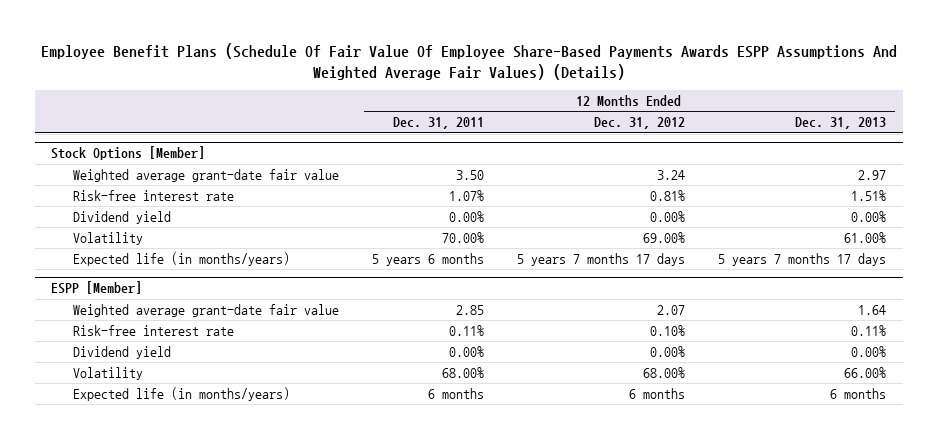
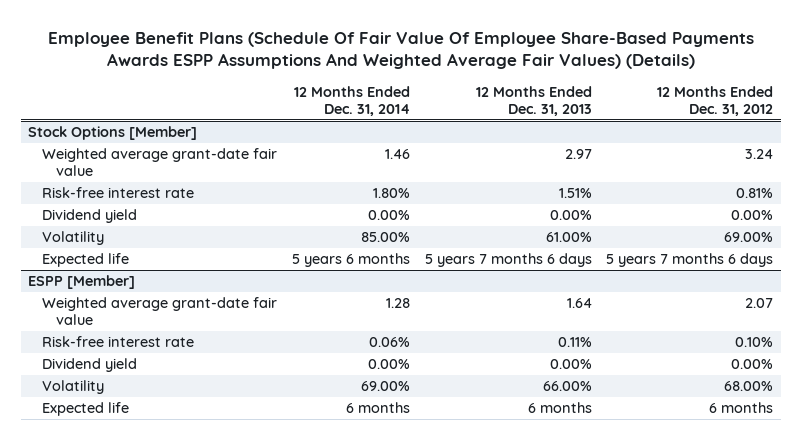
[392,117,484,130] Dec. 31, 2011 -> none
none -> [294,85,411,116] 12 Months Ended Dec. 31, 2014
[72,251,290,266] Expected life (in months/years) -> [42,253,130,268] Expected life
[517,252,686,266] 5 years 7 months 17 days -> [606,253,774,268] 5 years 7 months 6 days
[718,252,887,266] 5 years 7 months 17 days -> [424,253,592,268] 5 years 7 months 6 days
[72,386,290,401] Expected life (in months/years) -> [42,402,130,417] Expected life

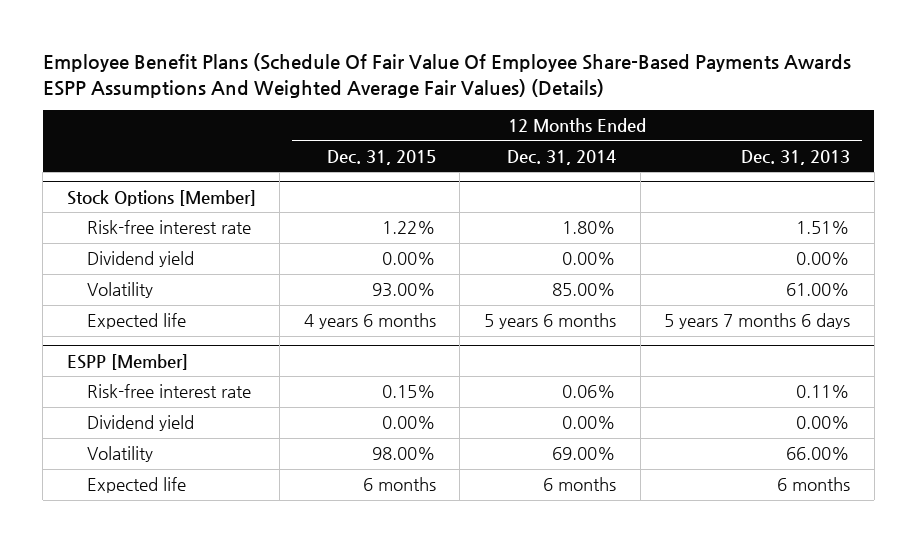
[657,85,774,116] 12 Months Ended Dec. 31, 2012 -> none
none -> [326,149,436,165] Dec. 31, 2015
[42,148,278,177] Weighted average grant-date fair value -> none
[42,297,278,326] Weighted average grant-date fair value -> none

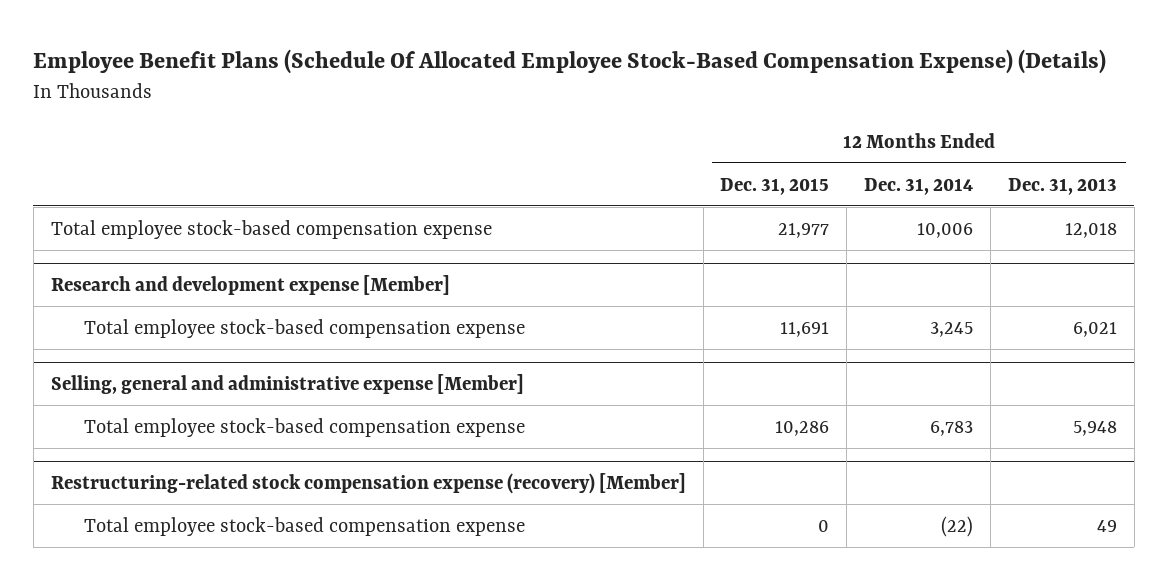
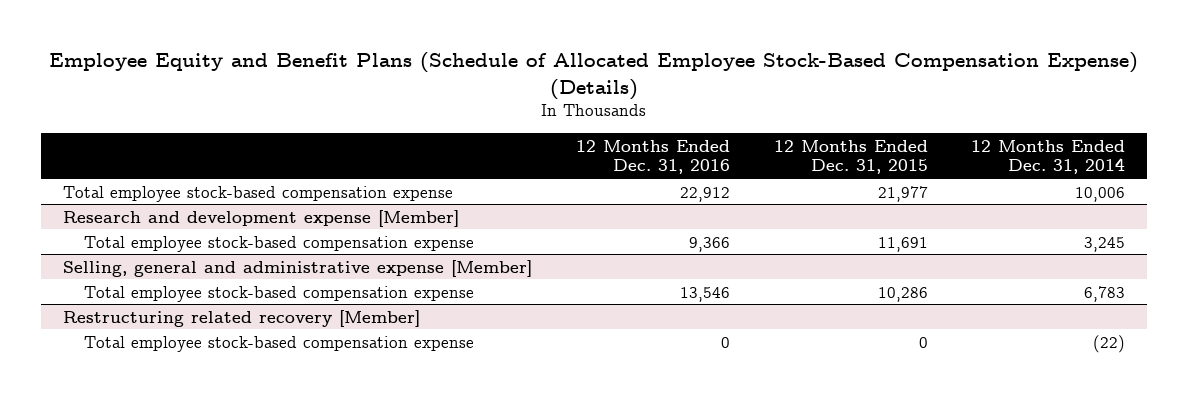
[33,48,1107,74] Employee Benefit Plans (Schedule Of Allocated Employee Stock-Based Compensation Expense) (Details) -> [49,52,1139,100] Employee Equity and Benefit Plans (Schedule of Allocated Employee Stock-Based Compensation Expense) (Details)
[1007,177,1117,195] Dec. 31, 2013 -> none
none -> [575,139,730,175] 12 Months Ended Dec. 31, 2016
[50,472,686,494] Restructuring-related stock compensation expense (recovery) [Member] -> [63,309,421,327] Restructuring related recovery [Member]

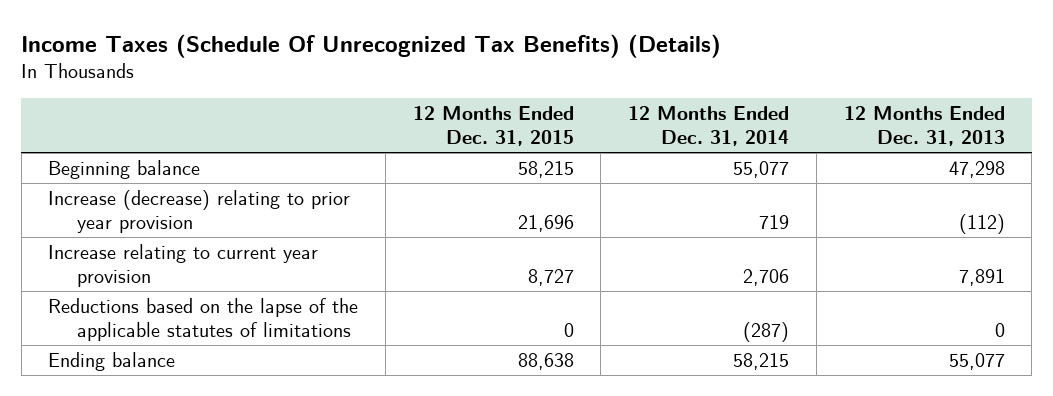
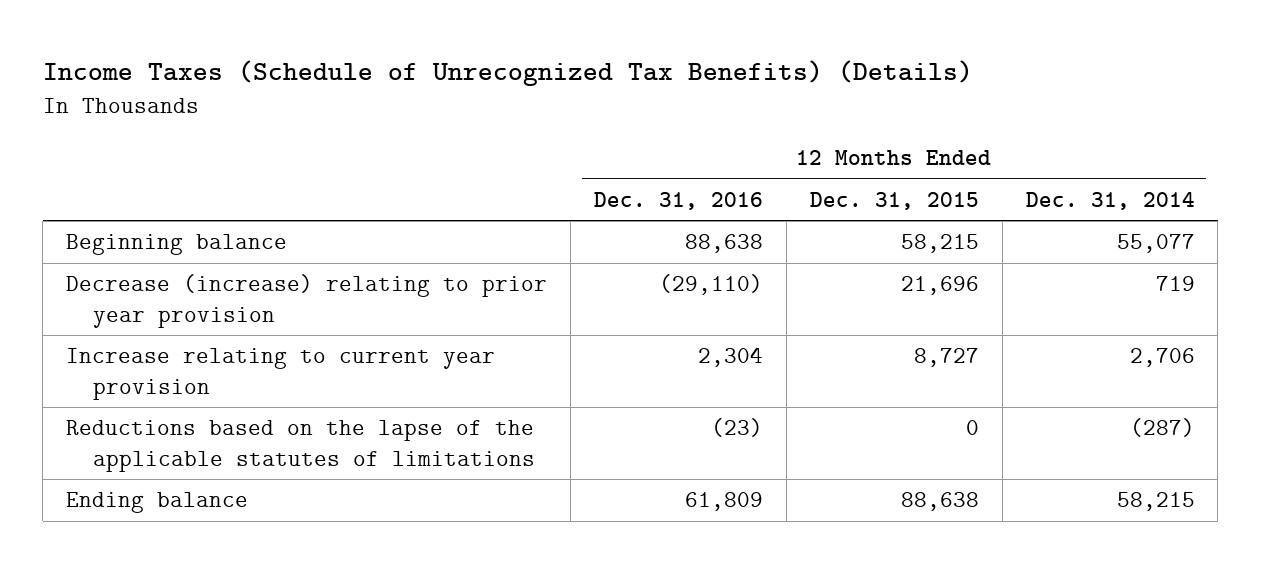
[21,33,722,58] Income Taxes (Schedule Of Unrecognized Tax Benefits) (Details) -> [42,60,973,87] Income Taxes (Schedule of Unrecognized Tax Benefits) (Details)
[843,106,1005,147] 12 Months Ended Dec. 31, 2013 -> none
none -> [594,191,764,210] Dec. 31, 2016
[48,189,351,233] Increase (decrease) relating to prior year provision -> [66,274,548,328] Decrease (increase) relating to prior year provision

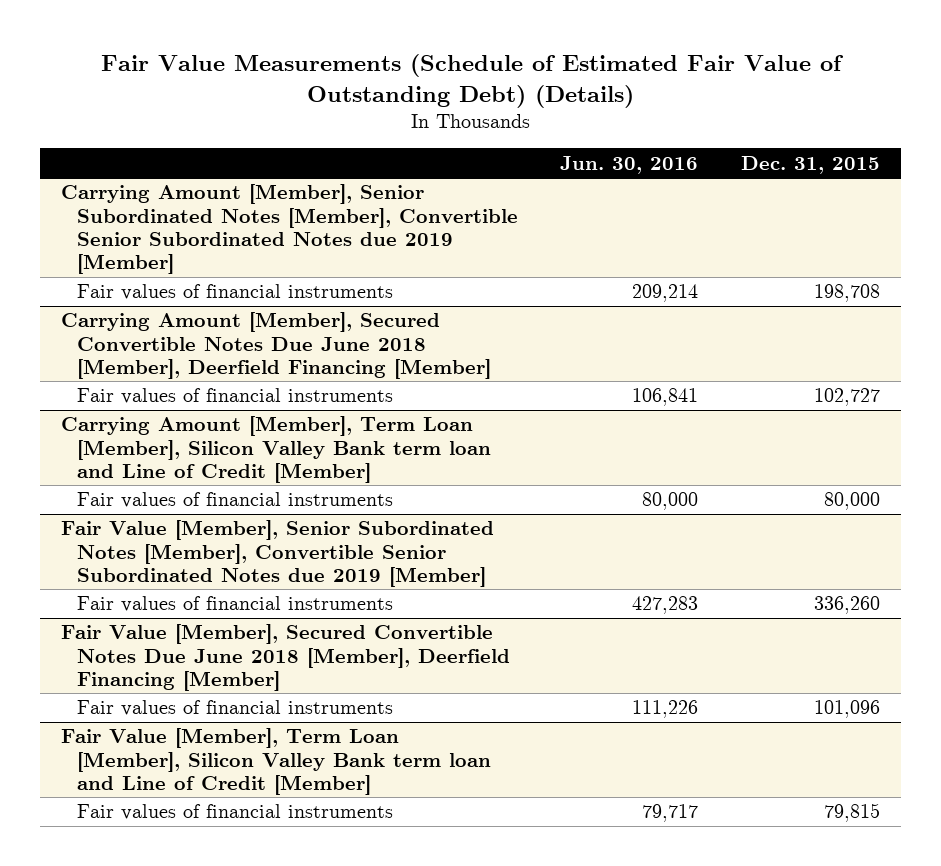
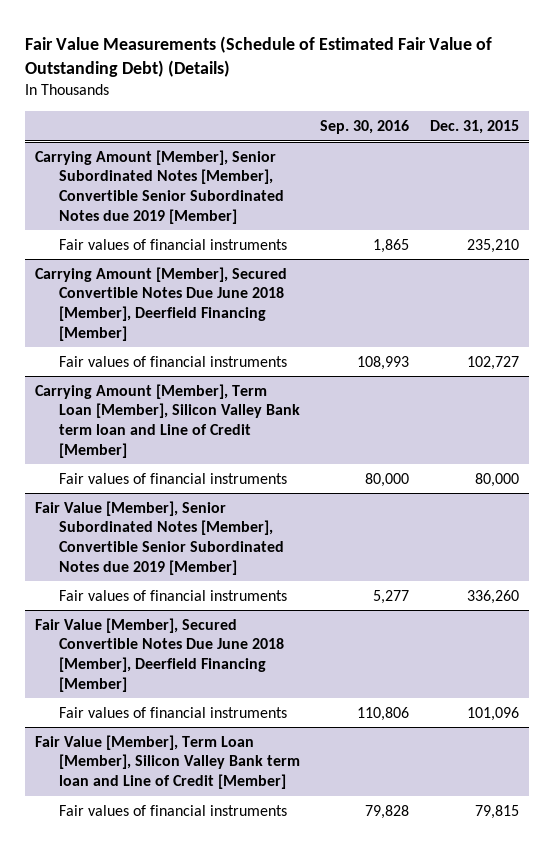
[560,155,699,174] Jun. 30, 2016 -> none
none -> [320,119,410,134] Sep. 30, 2016
[813,284,880,303] 198,708 -> [466,238,519,253] 235,210

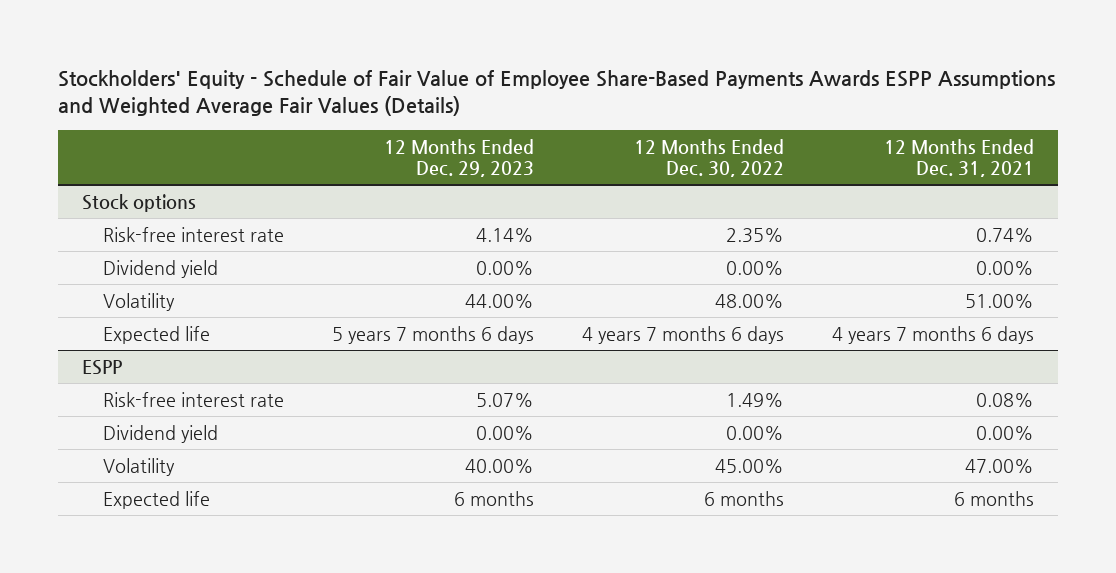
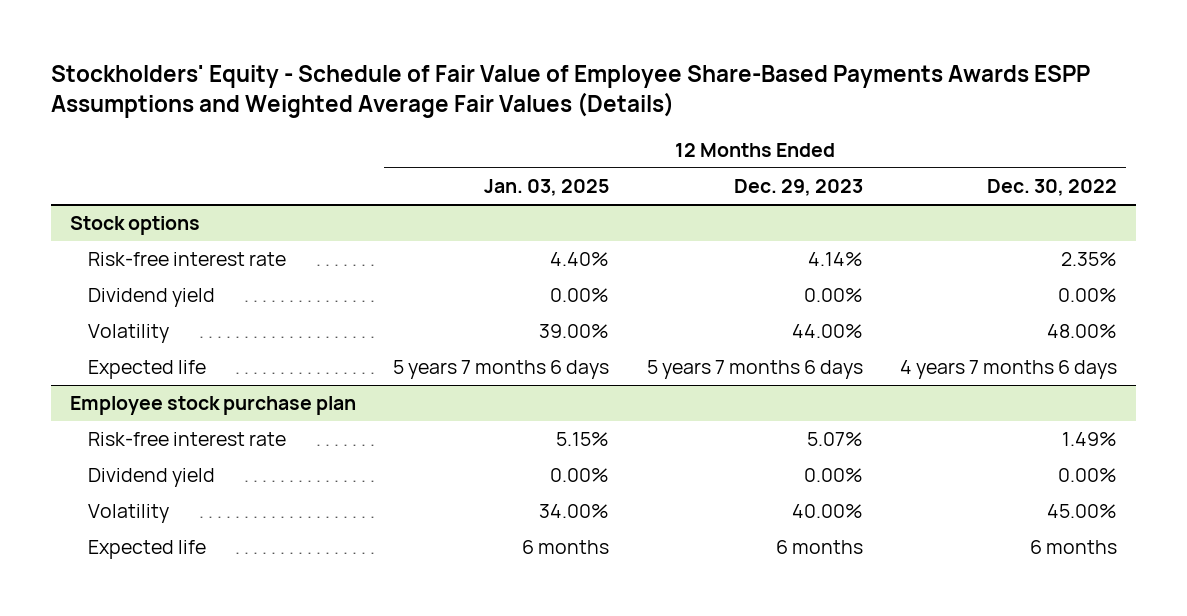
[883,138,1034,177] 12 Months Ended Dec. 31, 2021 -> none
none -> [484,179,610,197] Jan. 03, 2025
[82,359,123,375] ESPP -> [69,396,356,416] Employee stock purchase plan

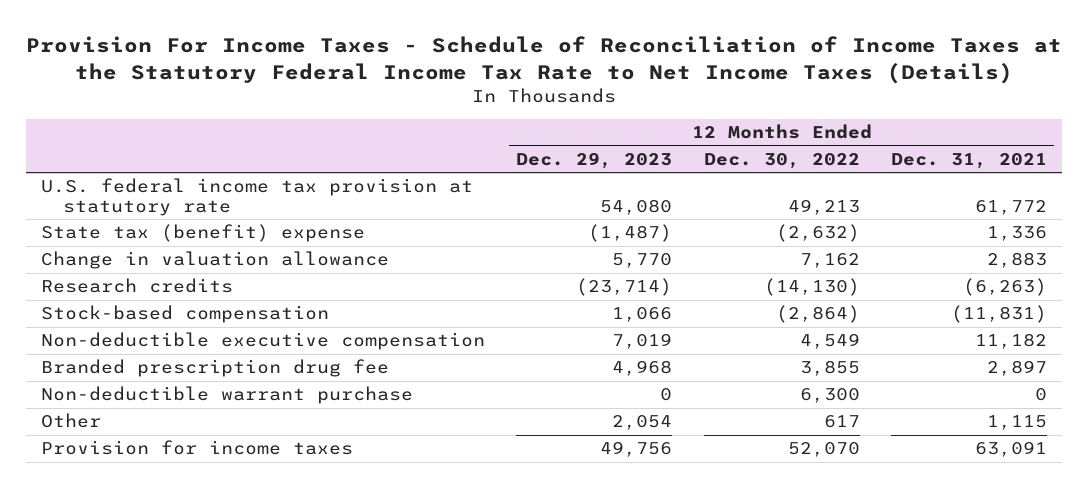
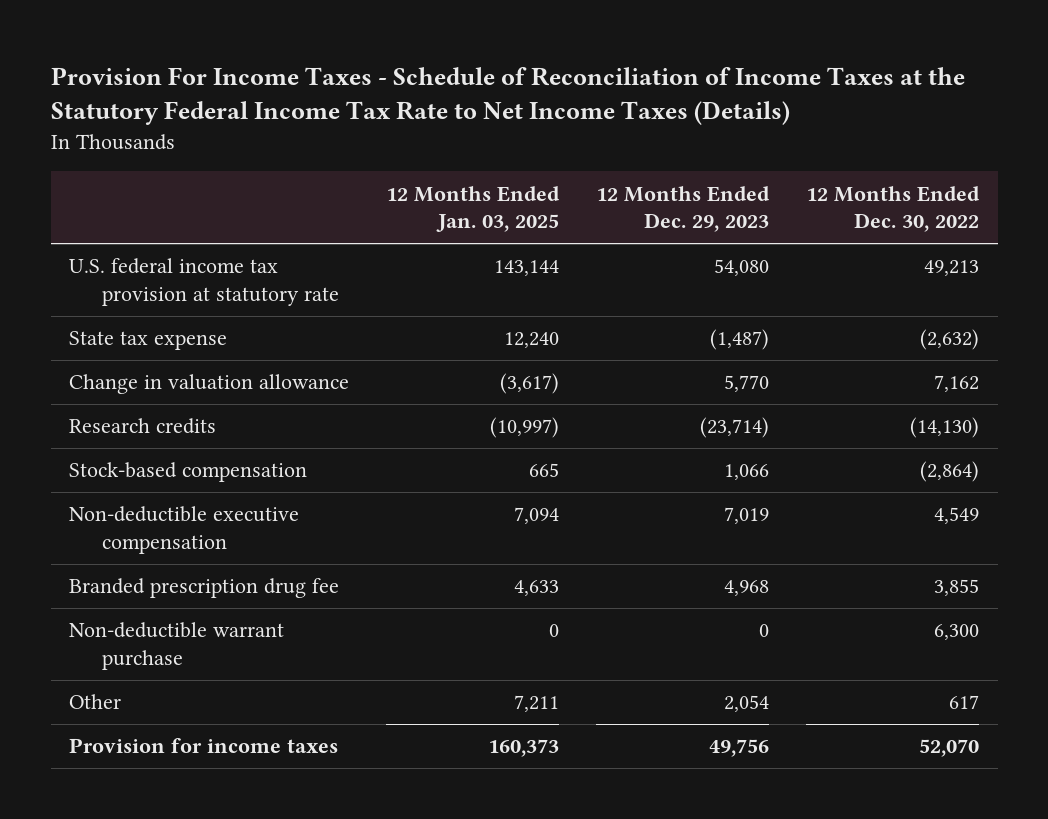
[890,152,1047,169] Dec. 31, 2021 -> none
none -> [386,185,561,233] 12 Months Ended Jan. 03, 2025
[41,224,366,243] State tax (benefit) expense -> [69,331,228,351] State tax expense

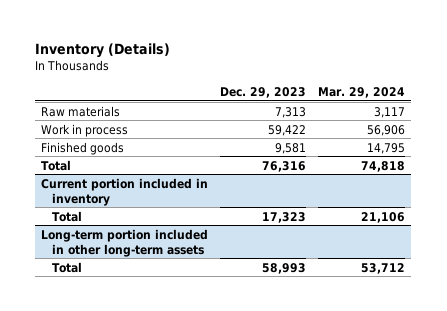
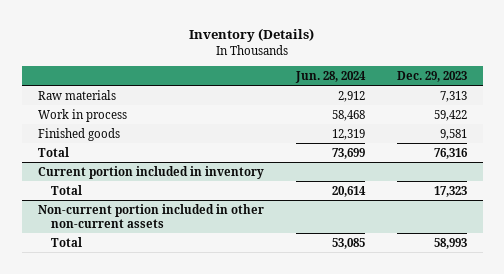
[318,86,406,98] Mar. 29, 2024 -> none
none -> [294,70,366,83] Jun. 28, 2024
[41,228,209,257] Long-term portion included in other long-term assets -> [37,203,264,228] Non-current portion included in other non-current assets

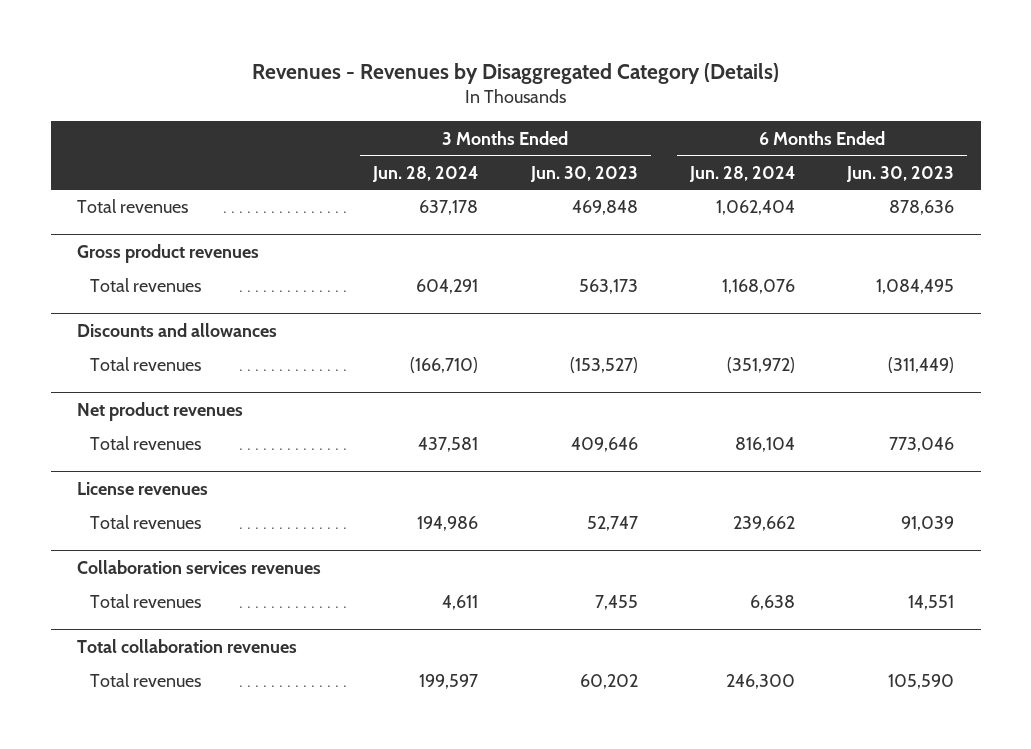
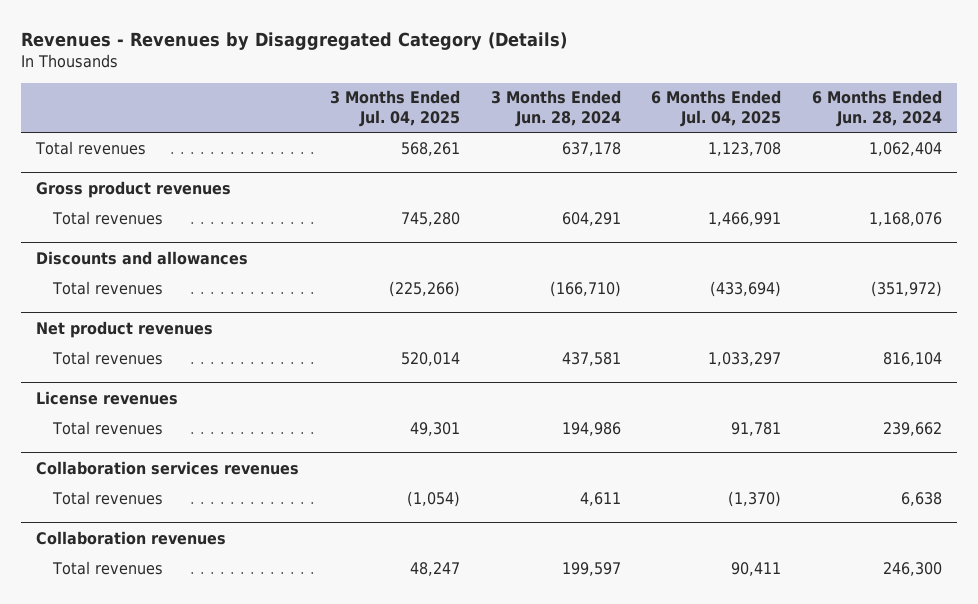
[529,165,638,182] Jun. 30, 2023 -> none
[846,165,955,182] Jun. 30, 2023 -> none
none -> [330,90,461,128] 3 Months Ended Jul. 04, 2025
none -> [651,90,782,128] 6 Months Ended Jul. 04, 2025
[76,639,297,654] Total collaboration revenues -> [36,530,227,545] Collaboration revenues

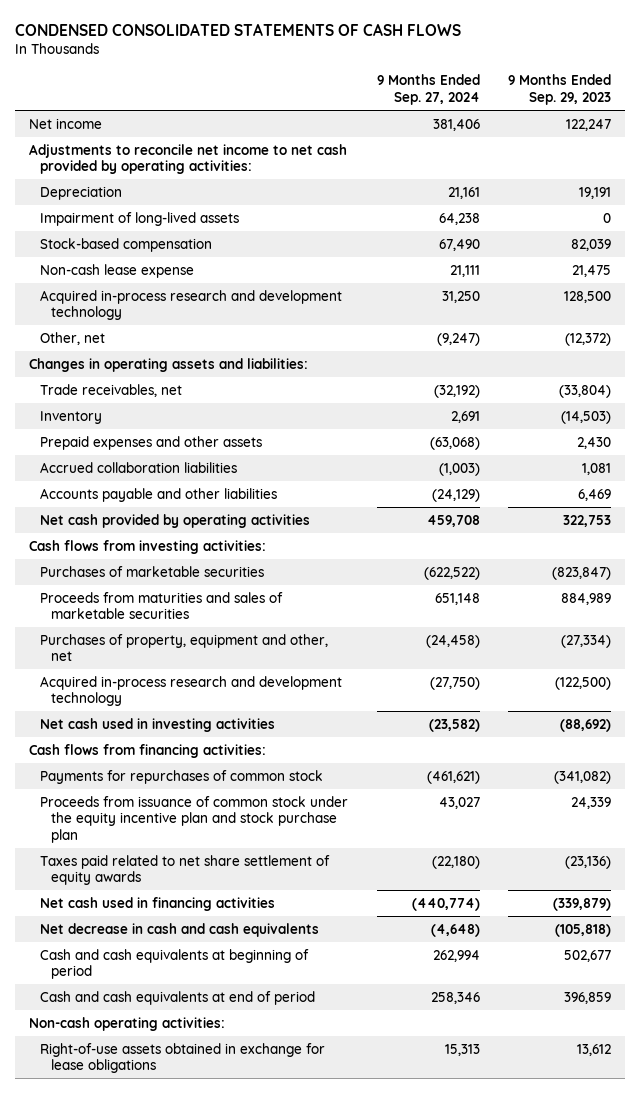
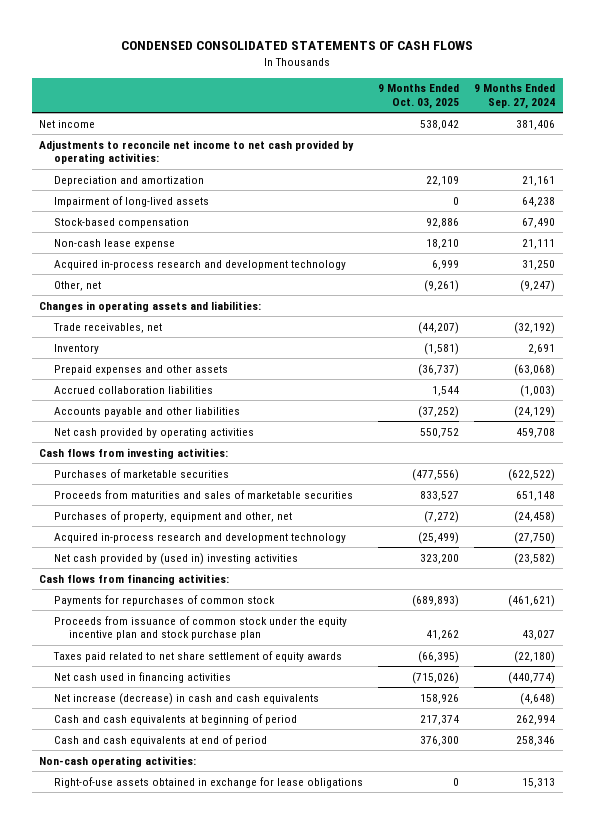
[507,74,611,106] 9 Months Ended Sep. 29, 2023 -> none
none -> [378,84,460,109] 9 Months Ended Oct. 03, 2025
[40,185,123,200] Depreciation -> [54,175,205,186] Depreciation and amortization
[40,717,276,732] Net cash used in investing activities -> [54,552,299,565] Net cash provided by (used in) investing activities
[40,922,320,937] Net decrease in cash and cash equivalents -> [54,692,320,705] Net increase (decrease) in cash and cash equivalents

